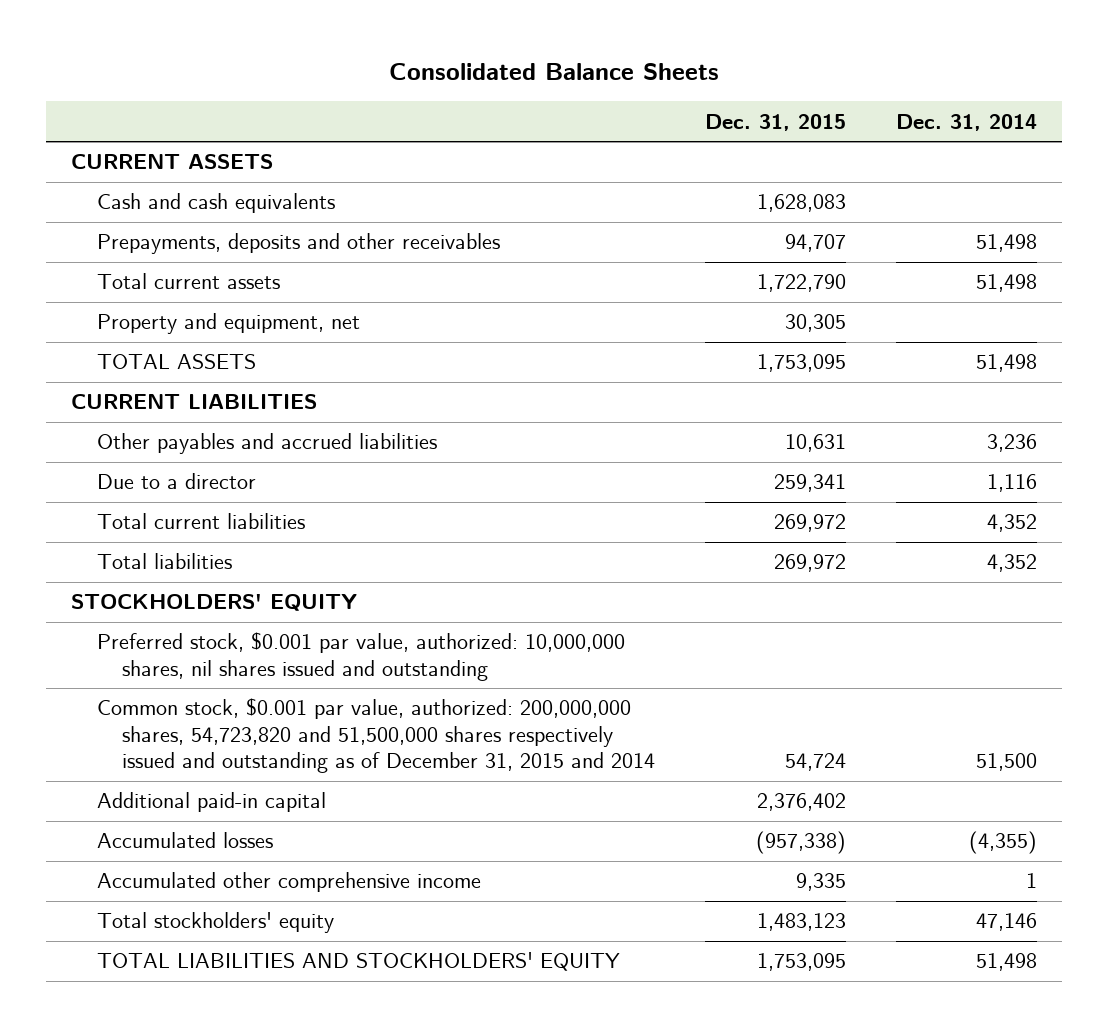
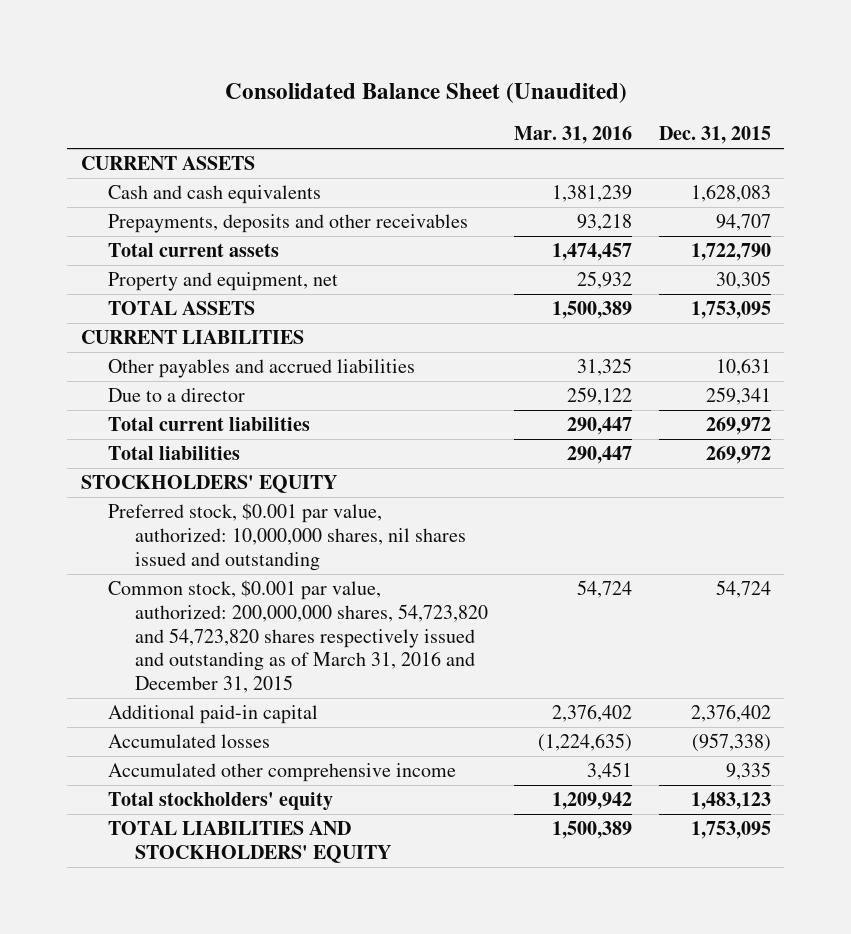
[389,62,720,80] Consolidated Balance Sheets -> [224,82,627,103] Consolidated Balance Sheet (Unaudited)
[896,113,1038,131] Dec. 31, 2014 -> none
none -> [514,126,633,145] Mar. 31, 2016
[96,698,656,774] Common stock, $0.001 par value, authorized: 200,000,000 shares, 54,723,820 and 51,500,000 shares respectively issued and outstanding as of December 31, 2015 and 2014 -> [107,580,488,693] Common stock, $0.001 par value, authorized: 200,000,000 shares, 54,723,820 and 54,723,820 shares respectively issued and outstanding as of March 31, 2016 and December 31, 2015

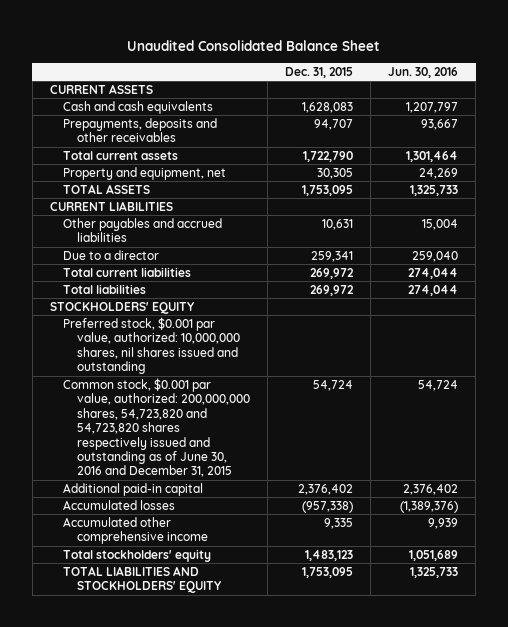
[224,82,627,103] Consolidated Balance Sheet (Unaudited) -> [126,39,380,51] Unaudited Consolidated Balance Sheet
[514,126,633,145] Mar. 31, 2016 -> none
none -> [388,66,459,78] Jun. 30, 2016
[107,580,488,693] Common stock, $0.001 par value, authorized: 200,000,000 shares, 54,723,820 and 54,723,820 shares respectively issued and outstanding as of March 31, 2016 and December 31, 2015 -> [63,377,250,478] Common stock, $0.001 par value, authorized: 200,000,000 shares, 54,723,820 and 54,723,820 shares respectively issued and outstanding as of June 30, 2016 and December 31, 2015

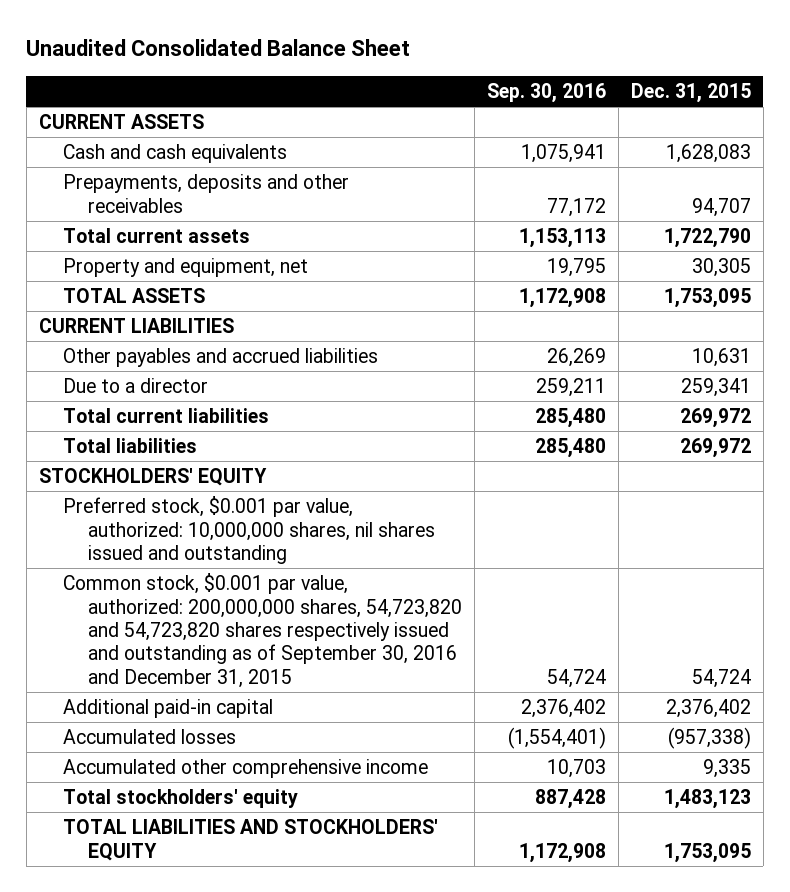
[388,66,459,78] Jun. 30, 2016 -> none
none -> [486,82,606,103] Sep. 30, 2016
[63,377,250,478] Common stock, $0.001 par value, authorized: 200,000,000 shares, 54,723,820 and 54,723,820 shares respectively issued and outstanding as of June 30, 2016 and December 31, 2015 -> [63,573,462,688] Common stock, $0.001 par value, authorized: 200,000,000 shares, 54,723,820 and 54,723,820 shares respectively issued and outstanding as of September 30, 2016 and December 31, 2015

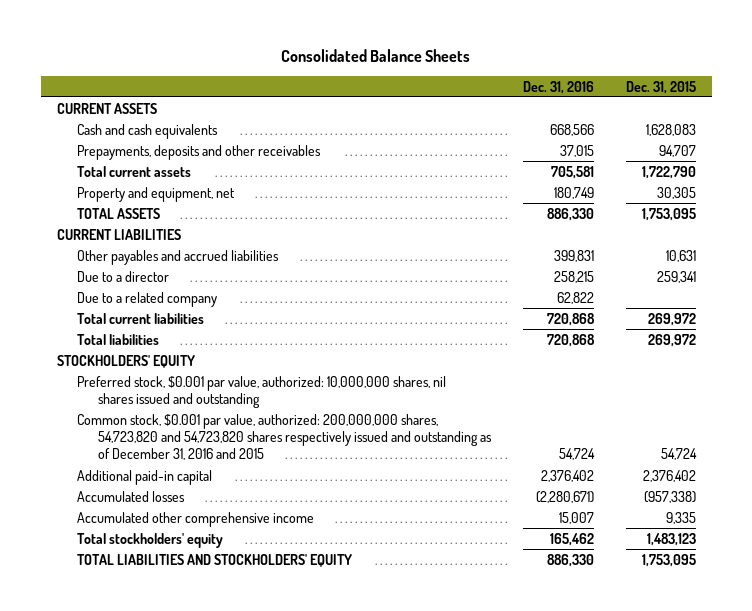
[26,39,411,57] Unaudited Consolidated Balance Sheet -> [281,49,471,63] Consolidated Balance Sheets
[486,82,606,103] Sep. 30, 2016 -> none
none -> [522,80,594,94] Dec. 31, 2016
none -> [77,291,218,307] Due to a related company
[63,573,462,688] Common stock, $0.001 par value, authorized: 200,000,000 shares, 54,723,820 and 54,723,820 shares respectively issued and outstanding as of September 30, 2016 and December 31, 2015 -> [77,413,492,461] Common stock, $0.001 par value, authorized: 200,000,000 shares, 54,723,820 and 54,723,820 shares respectively issued and outstanding as of December 31, 2016 and 2015

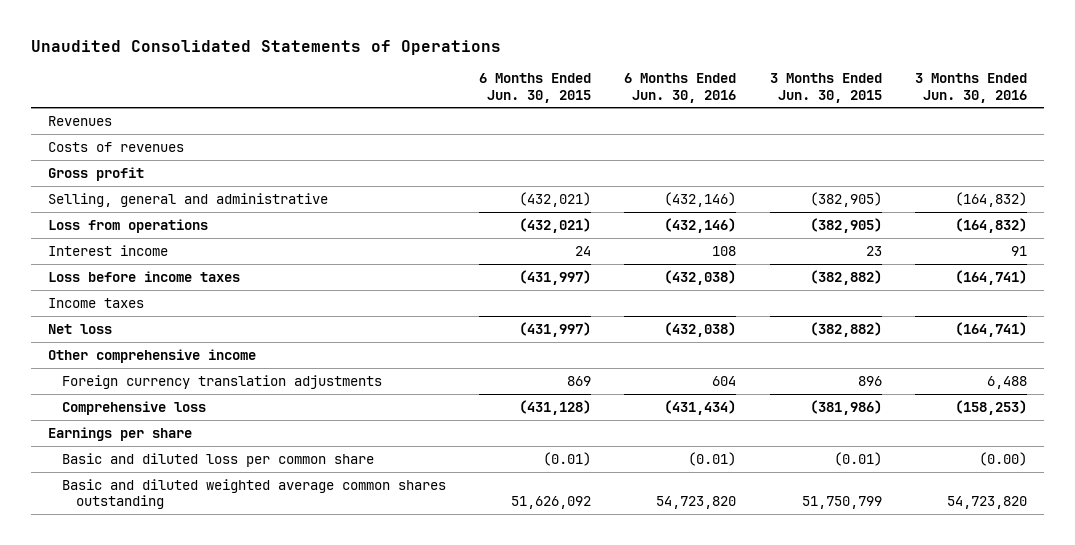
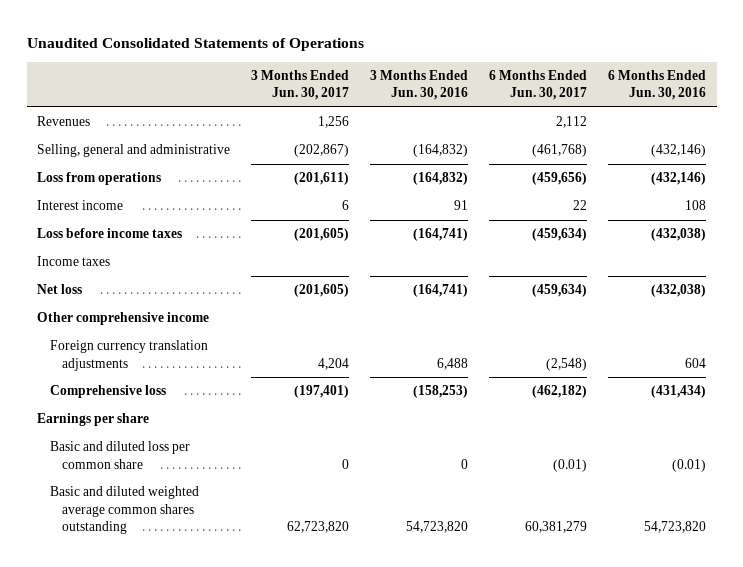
[479,72,592,103] 6 Months Ended Jun. 30, 2015 -> none
[769,72,882,103] 3 Months Ended Jun. 30, 2015 -> none
none -> [251,69,350,101] 3 Months Ended Jun. 30, 2017
none -> [489,69,588,101] 6 Months Ended Jun. 30, 2017
[47,141,184,152] Costs of revenues -> none
[47,166,144,181] Gross profit -> none
[979,451,1028,466] (0.00) -> [461,458,469,469] 0

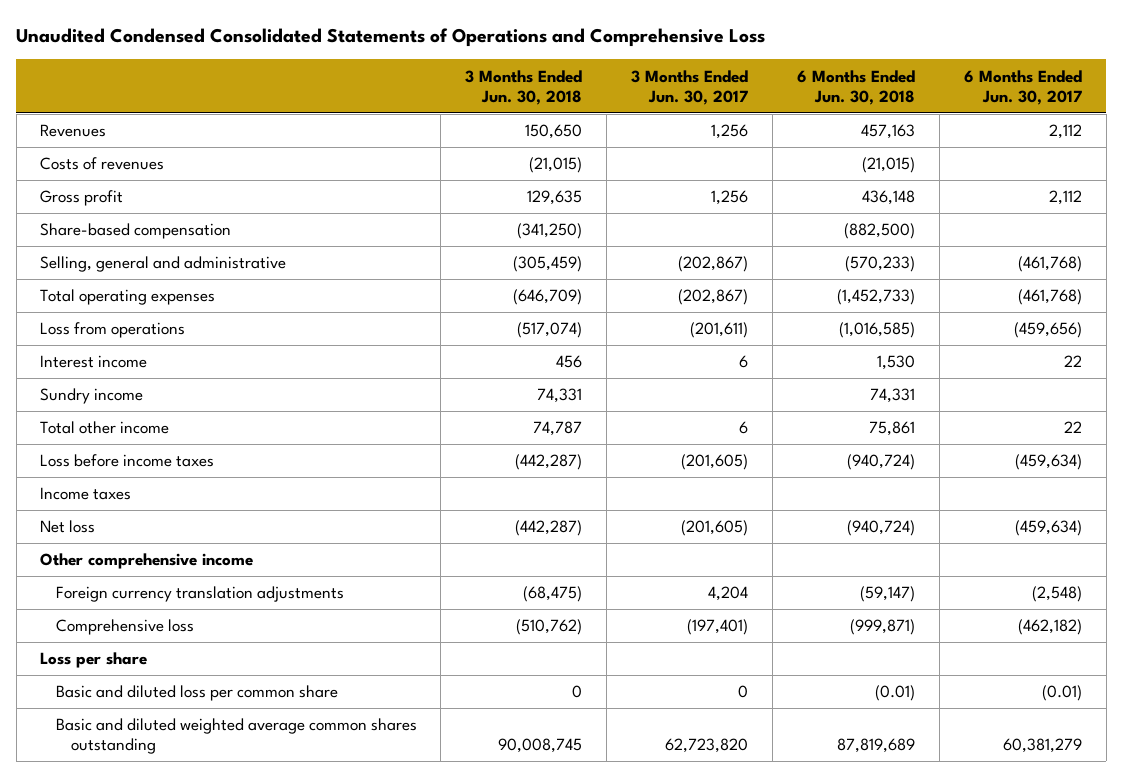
[26,37,364,51] Unaudited Consolidated Statements of Operations -> [16,28,766,48] Unaudited Condensed Consolidated Statements of Operations and Comprehensive Loss
[370,69,469,101] 3 Months Ended Jun. 30, 2016 -> none
[608,69,707,101] 6 Months Ended Jun. 30, 2016 -> none
none -> [465,69,583,105] 3 Months Ended Jun. 30, 2018
none -> [796,69,915,105] 6 Months Ended Jun. 30, 2018
none -> [40,157,165,171] Costs of revenues
none -> [40,190,124,207] Gross profit
none -> [40,223,232,240] Share-based compensation
none -> [40,289,216,306] Total operating expenses
none -> [40,388,144,405] Sundry income
none -> [40,421,170,435] Total other income
[37,413,150,427] Earnings per share -> [40,652,148,669] Loss per share

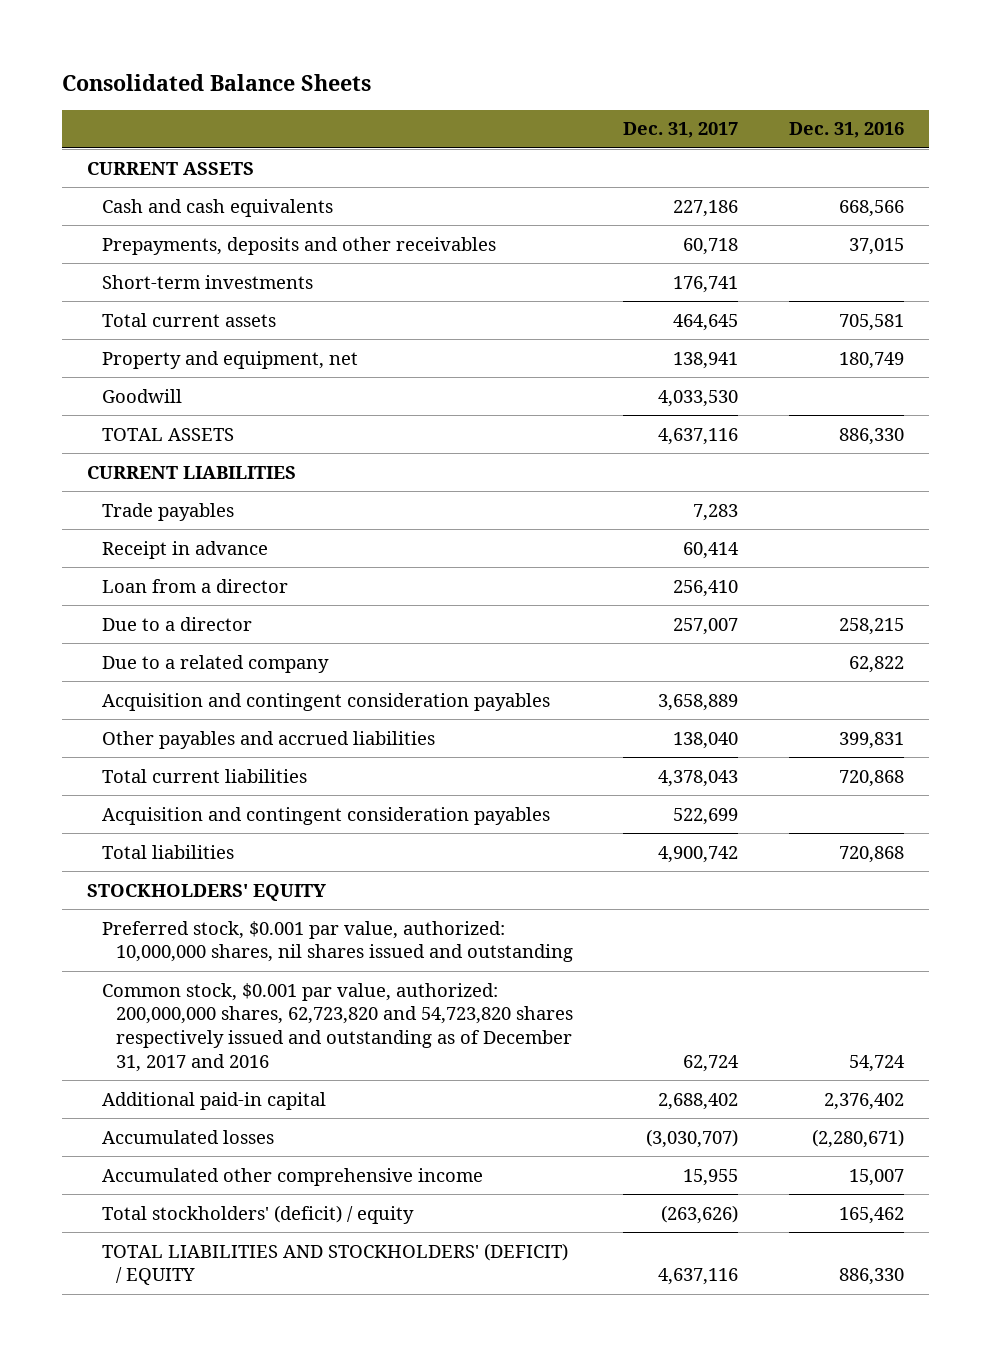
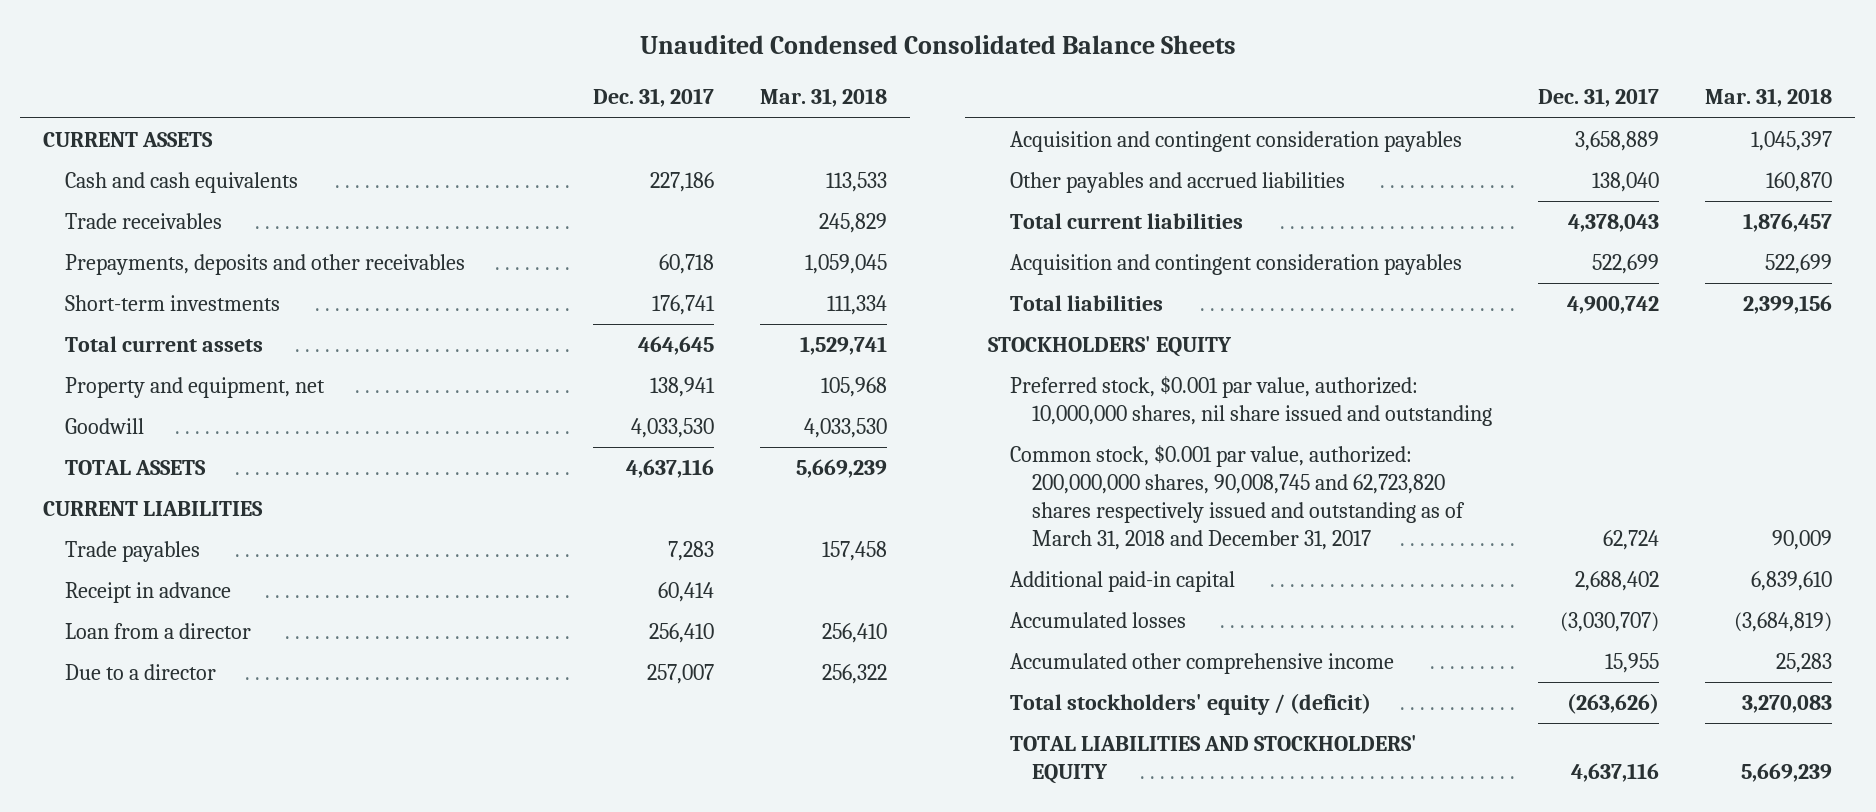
[62,73,372,91] Consolidated Balance Sheets -> [639,35,1236,55] Unaudited Condensed Consolidated Balance Sheets
[788,122,904,139] Dec. 31, 2016 -> none
none -> [760,88,888,108] Mar. 31, 2018
none -> [64,213,222,230] Trade receivables
[101,654,329,673] Due to a related company -> none
[101,920,573,963] Preferred stock, $0.001 par value, authorized: 10,000,000 shares, nil shares issued and outstanding -> [1010,376,1492,427] Preferred stock, $0.001 par value, authorized: 10,000,000 shares, nil share issued and outstanding
[101,982,573,1072] Common stock, $0.001 par value, authorized: 200,000,000 shares, 62,723,820 and 54,723,820 shares respectively issued and outstanding as of December 31, 2017 and 2016 -> [1010,445,1465,550] Common stock, $0.001 par value, authorized: 200,000,000 shares, 90,008,745 and 62,723,820 shares respectively issued and outstanding as of March 31, 2018 and December 31, 2017
[101,1204,414,1224] Total stockholders' (deficit) / equity -> [1010,693,1372,716] Total stockholders' equity / (deficit)
[101,1242,568,1286] TOTAL LIABILITIES AND STOCKHOLDERS' (DEFICIT) / EQUITY -> [1010,735,1418,785] TOTAL LIABILITIES AND STOCKHOLDERS' EQUITY

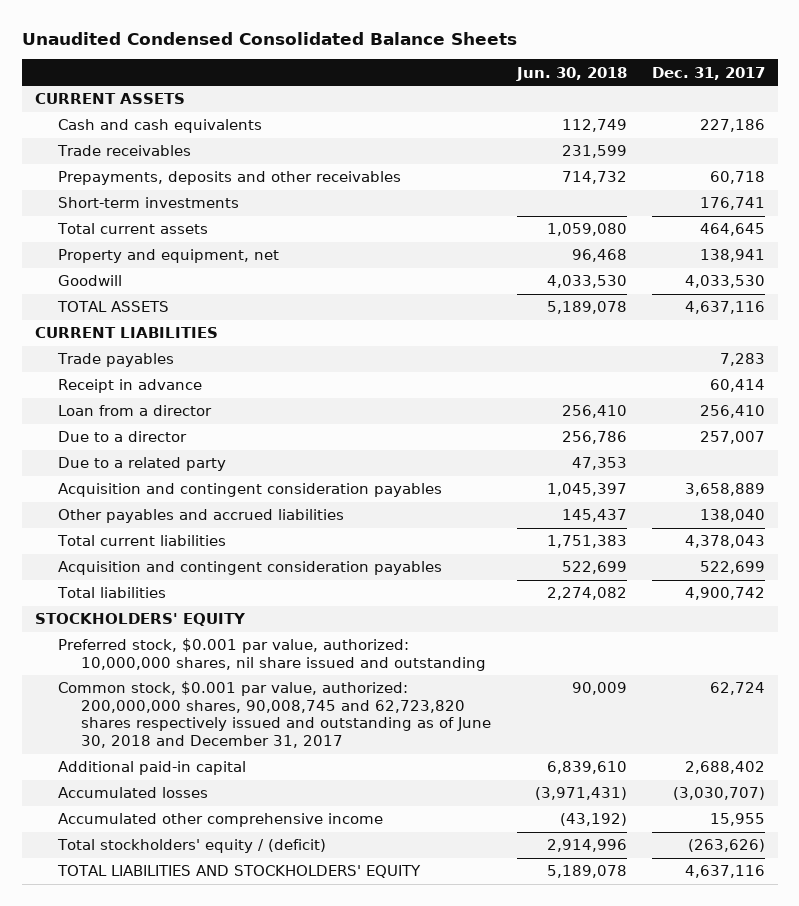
[760,88,888,108] Mar. 31, 2018 -> none
none -> [515,66,627,81] Jun. 30, 2018
none -> [57,457,226,472] Due to a related party
[1010,445,1465,550] Common stock, $0.001 par value, authorized: 200,000,000 shares, 90,008,745 and 62,723,820 shares respectively issued and outstanding as of March 31, 2018 and December 31, 2017 -> [57,681,492,748] Common stock, $0.001 par value, authorized: 200,000,000 shares, 90,008,745 and 62,723,820 shares respectively issued and outstanding as of June 30, 2018 and December 31, 2017

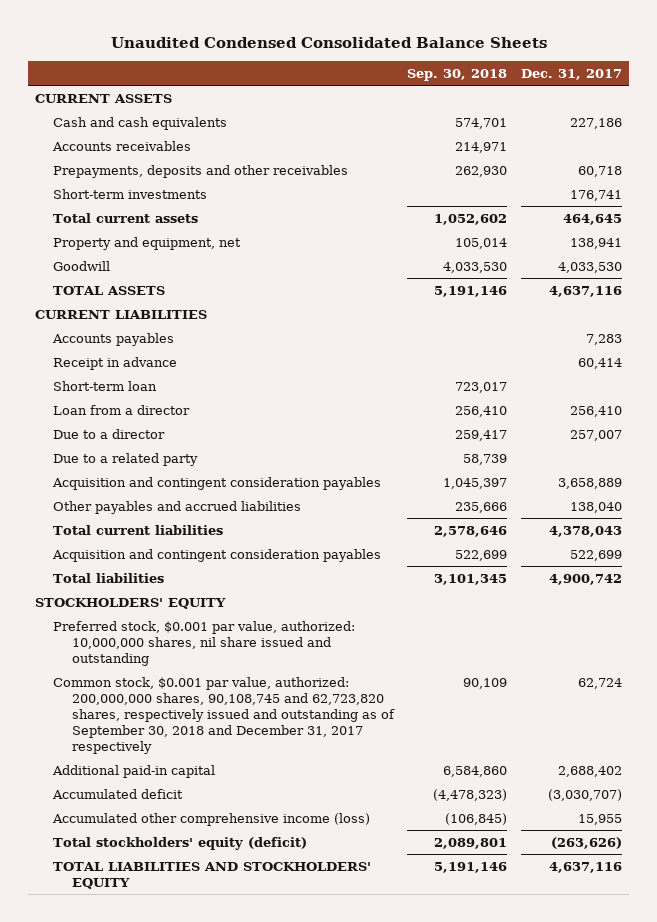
[515,66,627,81] Jun. 30, 2018 -> none
none -> [407,69,508,82] Sep. 30, 2018
[56,145,191,157] Trade receivables -> [52,140,192,151] Accounts receivables
[56,353,174,368] Trade payables -> [52,332,175,346] Accounts payables
none -> [53,380,158,391] Short-term loan
[57,681,492,748] Common stock, $0.001 par value, authorized: 200,000,000 shares, 90,008,745 and 62,723,820 shares respectively issued and outstanding as of June 30, 2018 and December 31, 2017 -> [53,676,395,754] Common stock, $0.001 par value, authorized: 200,000,000 shares, 90,108,745 and 62,723,820 shares, respectively issued and outstanding as of September 30, 2018 and December 31, 2017 respectively
[57,787,208,799] Accumulated losses -> [52,788,184,799] Accumulated deficit
[57,813,383,828] Accumulated other comprehensive income -> [52,812,371,826] Accumulated other comprehensive income (loss)
[56,839,326,854] Total stockholders' equity / (deficit) -> [53,836,308,850] Total stockholders' equity (deficit)

